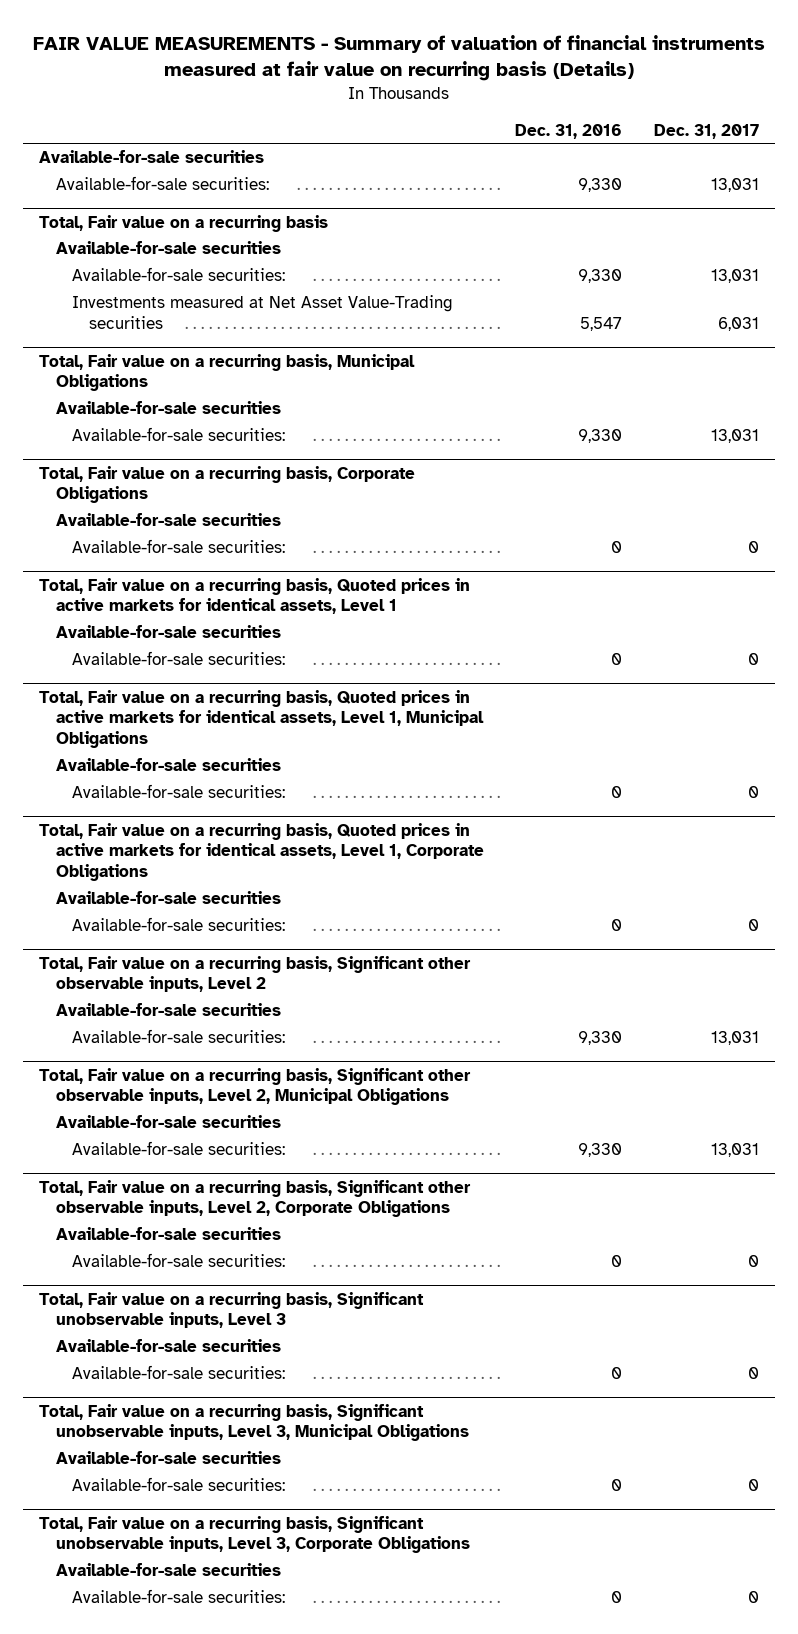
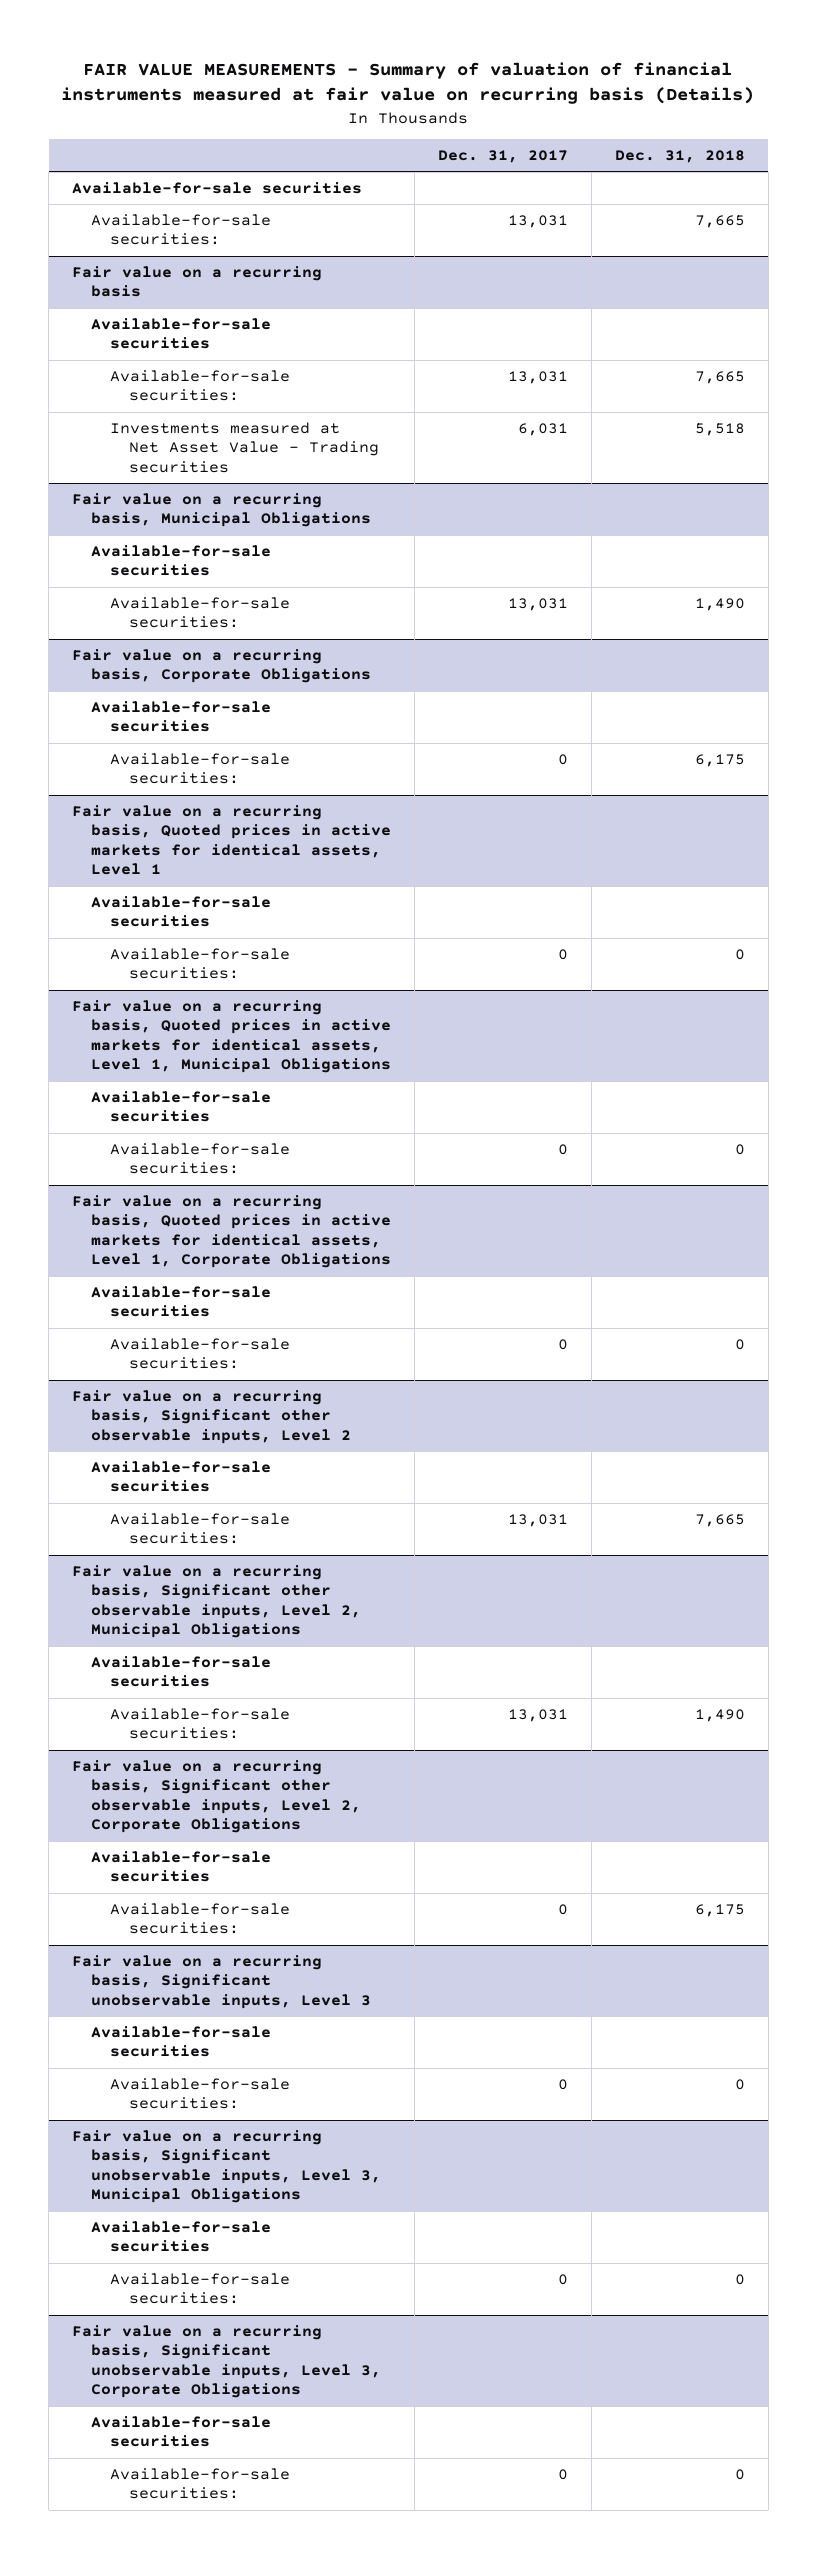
[515,123,623,139] Dec. 31, 2016 -> none
none -> [614,150,745,164] Dec. 31, 2018
[39,214,329,232] Total, Fair value on a recurring basis -> [72,265,323,298] Fair value on a recurring basis
[72,295,454,329] Investments measured at Net Asset Value-Trading securities -> [110,421,380,473] Investments measured at Net Asset Value - Trading securities
[39,353,416,392] Total, Fair value on a recurring basis, Municipal Obligations -> [72,492,372,528] Fair value on a recurring basis, Municipal Obligations
[39,465,416,504] Total, Fair value on a recurring basis, Corporate Obligations -> [72,648,372,684] Fair value on a recurring basis, Corporate Obligations
[39,577,471,615] Total, Fair value on a recurring basis, Quoted prices in active markets for identical assets, Level 1 -> [72,804,392,876] Fair value on a recurring basis, Quoted prices in active markets for identical assets, Level 1
[39,689,484,748] Total, Fair value on a recurring basis, Quoted prices in active markets for identical assets, Level 1, Municipal Obligations -> [72,999,392,1074] Fair value on a recurring basis, Quoted prices in active markets for identical assets, Level 1, Municipal Obligations
[39,822,484,881] Total, Fair value on a recurring basis, Quoted prices in active markets for identical assets, Level 1, Corporate Obligations -> [72,1194,392,1269] Fair value on a recurring basis, Quoted prices in active markets for identical assets, Level 1, Corporate Obligations
[39,955,472,993] Total, Fair value on a recurring basis, Significant other observable inputs, Level 2 -> [72,1389,352,1444] Fair value on a recurring basis, Significant other observable inputs, Level 2
[39,1067,472,1106] Total, Fair value on a recurring basis, Significant other observable inputs, Level 2, Municipal Obligations -> [72,1564,362,1639] Fair value on a recurring basis, Significant other observable inputs, Level 2, Municipal Obligations
[39,1179,472,1218] Total, Fair value on a recurring basis, Significant other observable inputs, Level 2, Corporate Obligations -> [72,1759,362,1834] Fair value on a recurring basis, Significant other observable inputs, Level 2, Corporate Obligations
[39,1291,425,1329] Total, Fair value on a recurring basis, Significant unobservable inputs, Level 3 -> [72,1954,372,2009] Fair value on a recurring basis, Significant unobservable inputs, Level 3
[39,1403,469,1442] Total, Fair value on a recurring basis, Significant unobservable inputs, Level 3, Municipal Obligations -> [72,2129,382,2204] Fair value on a recurring basis, Significant unobservable inputs, Level 3, Municipal Obligations
[39,1515,470,1554] Total, Fair value on a recurring basis, Significant unobservable inputs, Level 3, Corporate Obligations -> [72,2324,382,2399] Fair value on a recurring basis, Significant unobservable inputs, Level 3, Corporate Obligations

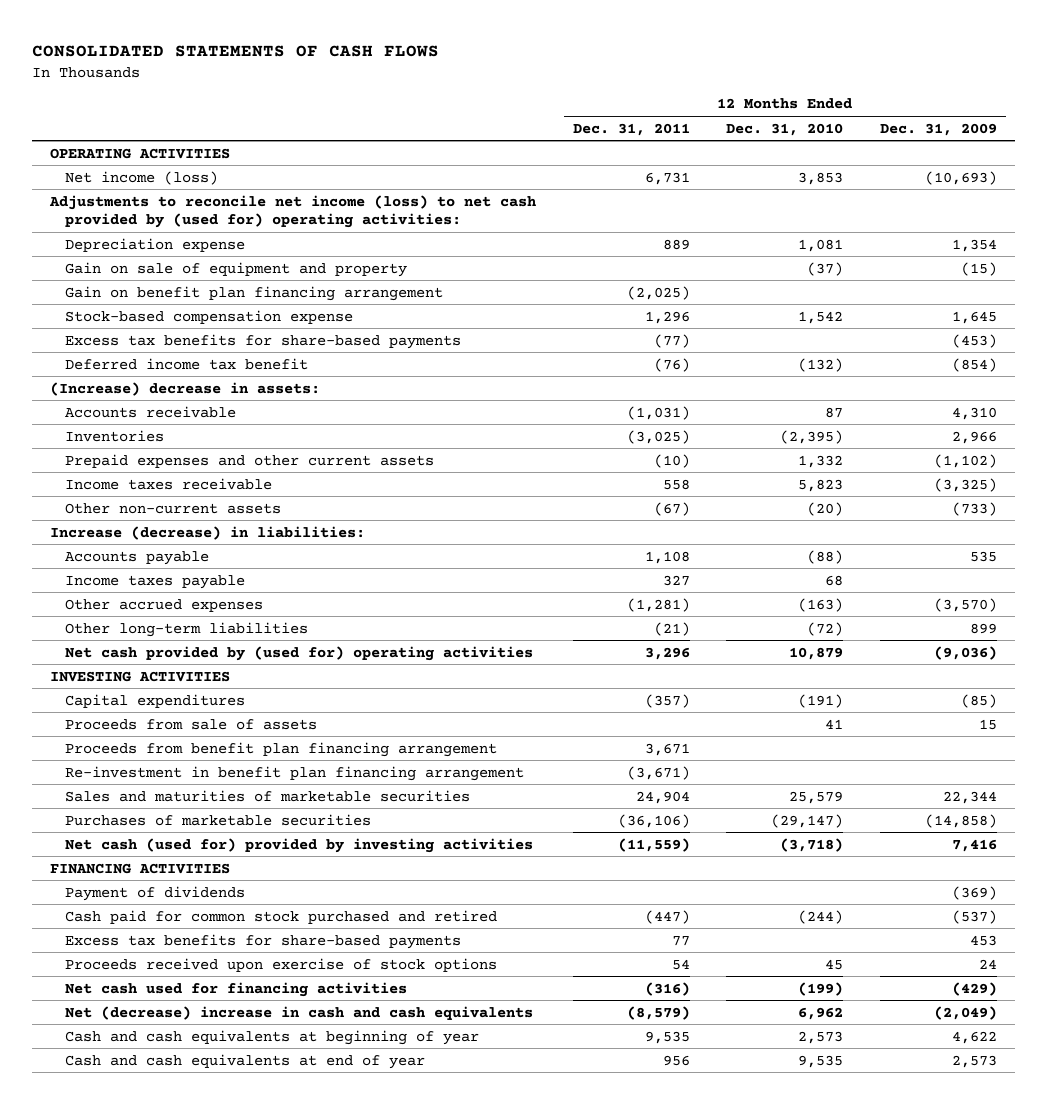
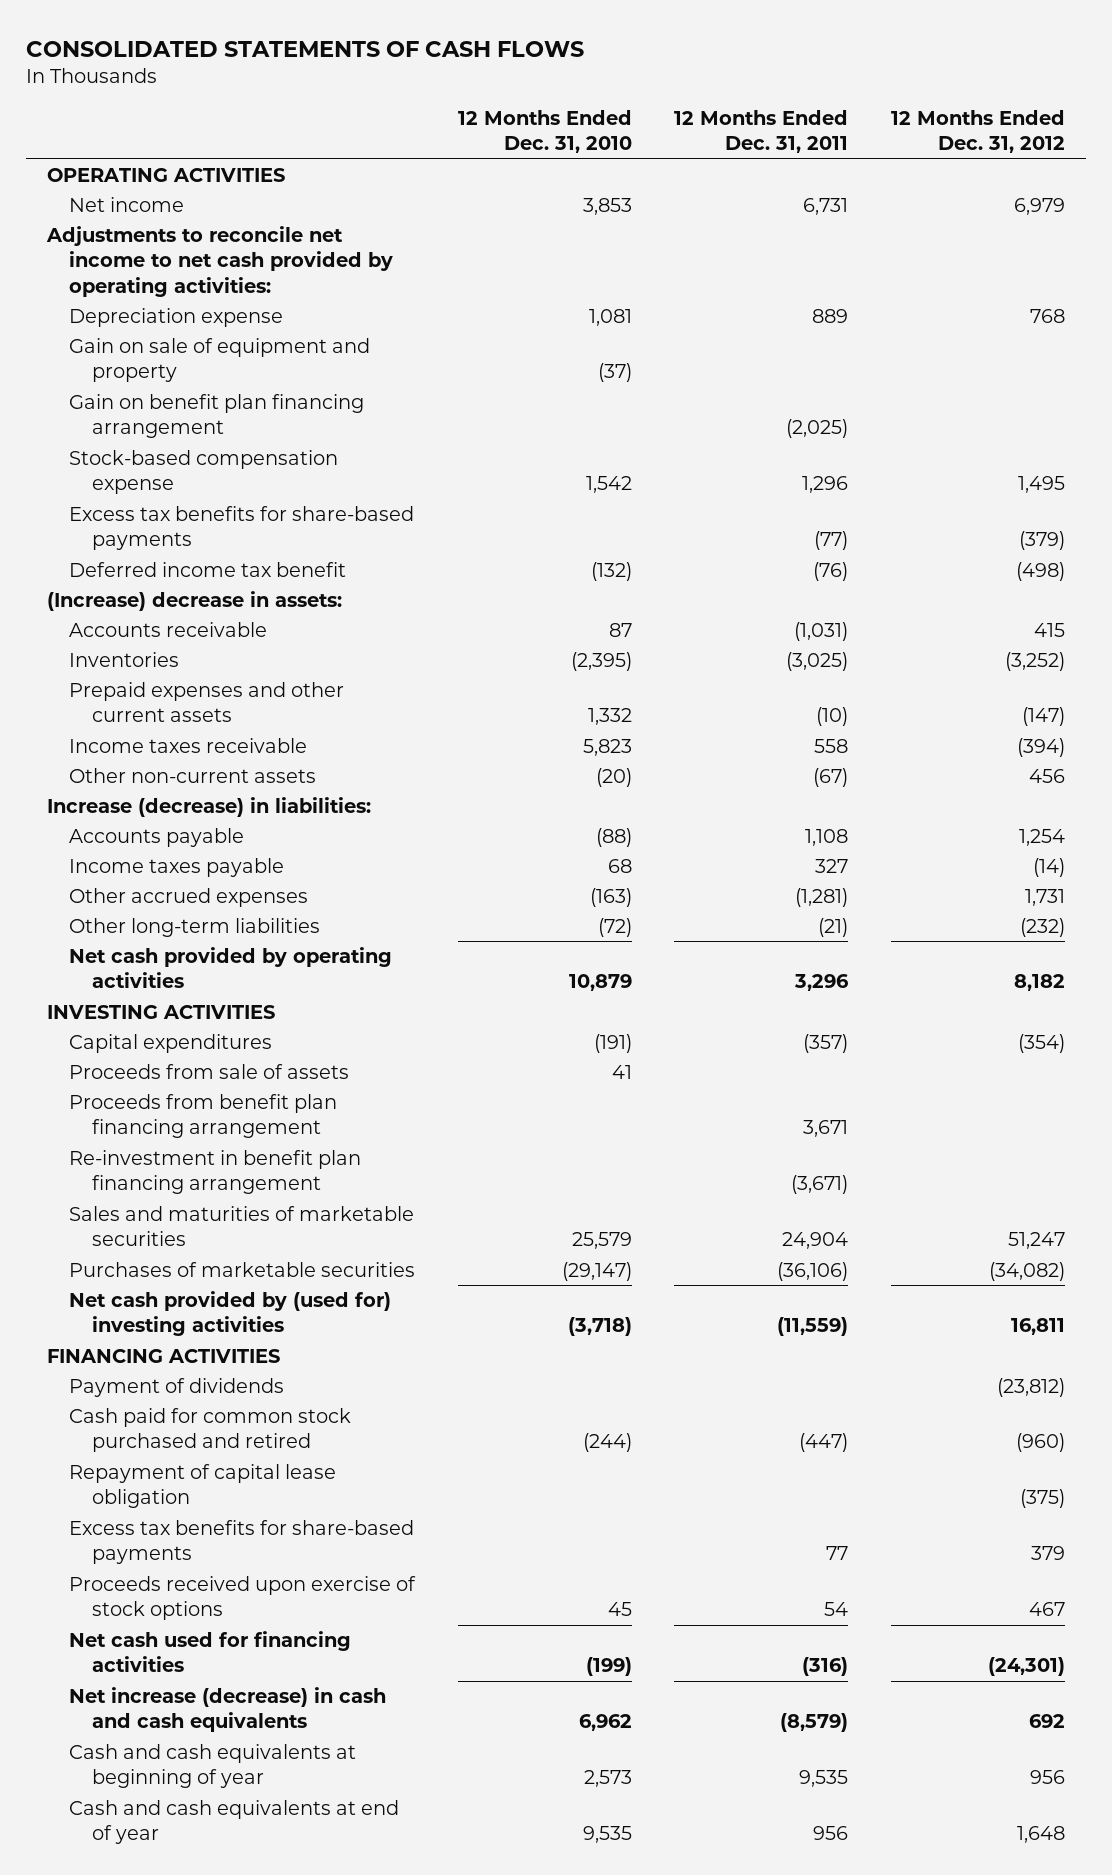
[879,122,997,136] Dec. 31, 2009 -> none
none -> [890,109,1065,154] 12 Months Ended Dec. 31, 2012
[65,170,219,185] Net income (loss) -> [69,197,185,213] Net income
[49,194,537,229] Adjustments to reconcile net income (loss) to net cash provided by (used for) operating activities: -> [46,226,394,297] Adjustments to reconcile net income to net cash provided by operating activities:
[65,645,534,661] Net cash provided by (used for) operating activities -> [69,947,393,989] Net cash provided by operating activities
[65,837,534,853] Net cash (used for) provided by investing activities -> [69,1291,392,1337] Net cash provided by (used for) investing activities
none -> [69,1464,337,1509] Repayment of capital lease obligation
[65,1005,534,1020] Net (decrease) increase in cash and cash equivalents -> [69,1687,387,1733] Net increase (decrease) in cash and cash equivalents

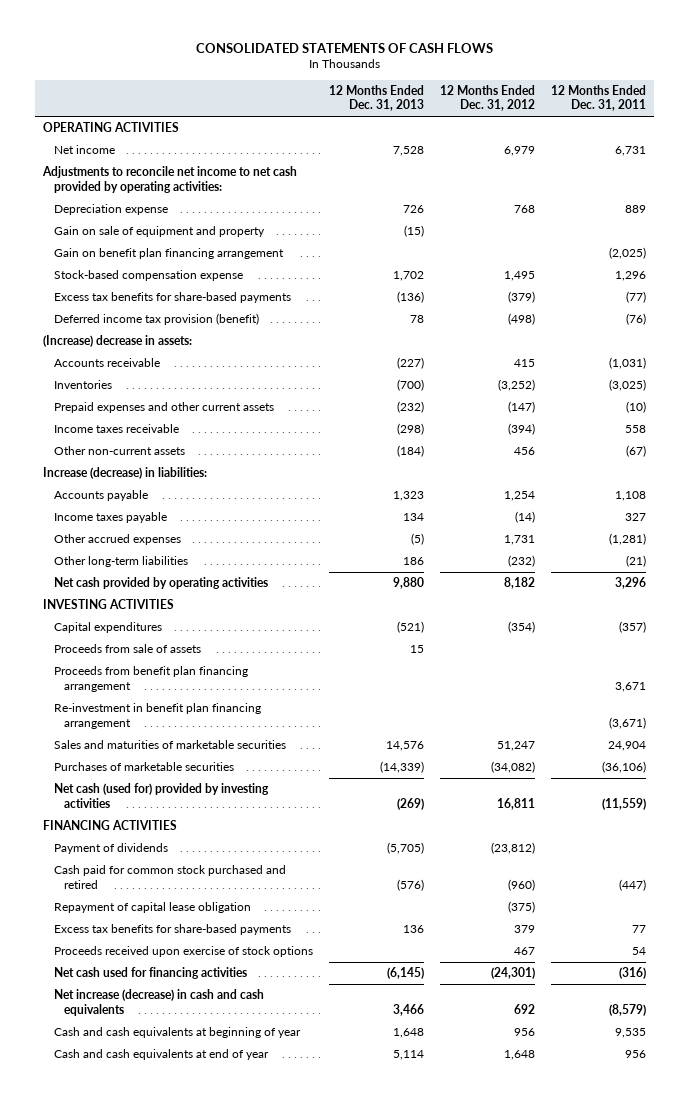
[457,109,632,154] 12 Months Ended Dec. 31, 2010 -> none
none -> [328,84,424,112] 12 Months Ended Dec. 31, 2013
[69,562,347,578] Deferred income tax benefit -> [53,313,259,326] Deferred income tax provision (benefit)
[69,1291,392,1337] Net cash provided by (used for) investing activities -> [53,783,269,808] Net cash (used for) provided by investing activities

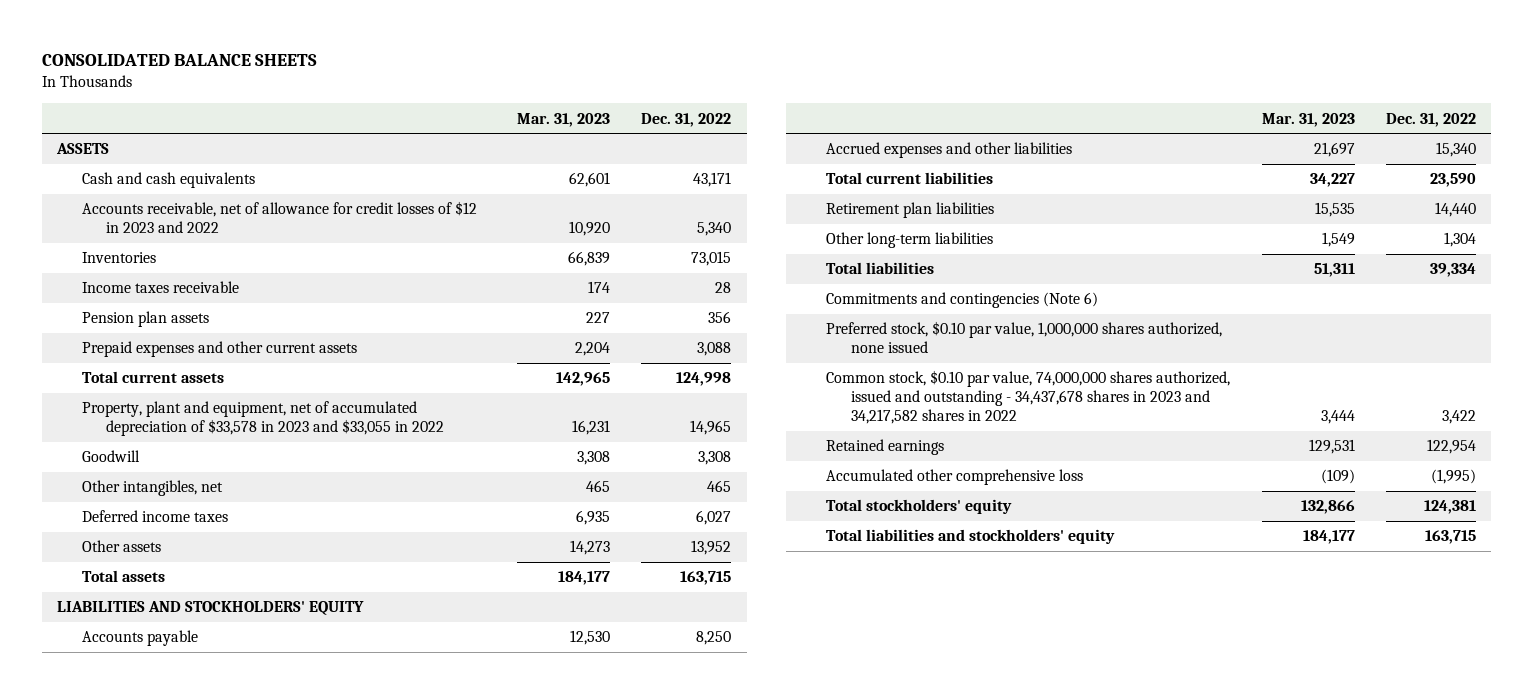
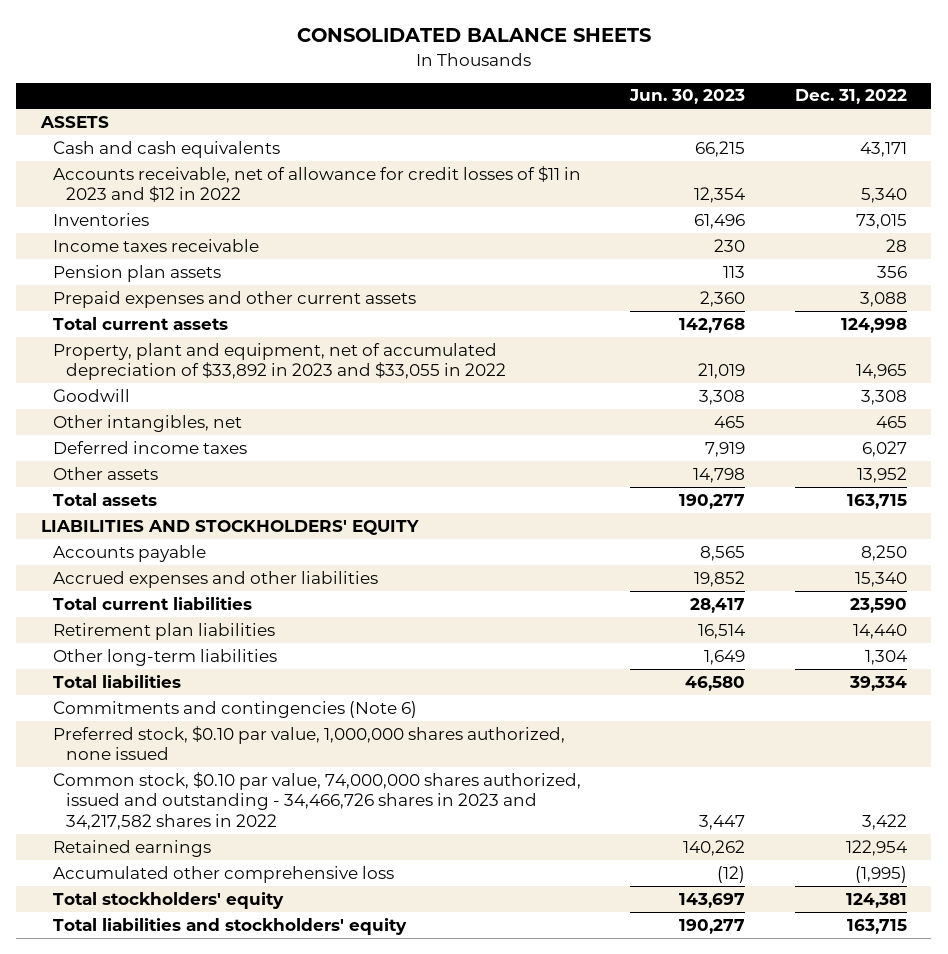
[516,112,610,127] Mar. 31, 2023 -> none
none -> [629,89,746,105] Jun. 30, 2023
[81,201,477,234] Accounts receivable, net of allowance for credit losses of $12 in 2023 and 2022 -> [53,165,582,203] Accounts receivable, net of allowance for credit losses of $11 in 2023 and $12 in 2022
[81,401,445,437] Property, plant and equipment, net of accumulated depreciation of $33,578 in 2023 and $33,055 in 2022 -> [53,342,506,381] Property, plant and equipment, net of accumulated depreciation of $33,892 in 2023 and $33,055 in 2022
[826,370,1231,425] Common stock, $0.10 par value, 74,000,000 shares authorized, issued and outstanding - 34,437,678 shares in 2023 and 34,217,582 shares in 2022 -> [53,771,582,831] Common stock, $0.10 par value, 74,000,000 shares authorized, issued and outstanding - 34,466,726 shares in 2023 and 34,217,582 shares in 2022

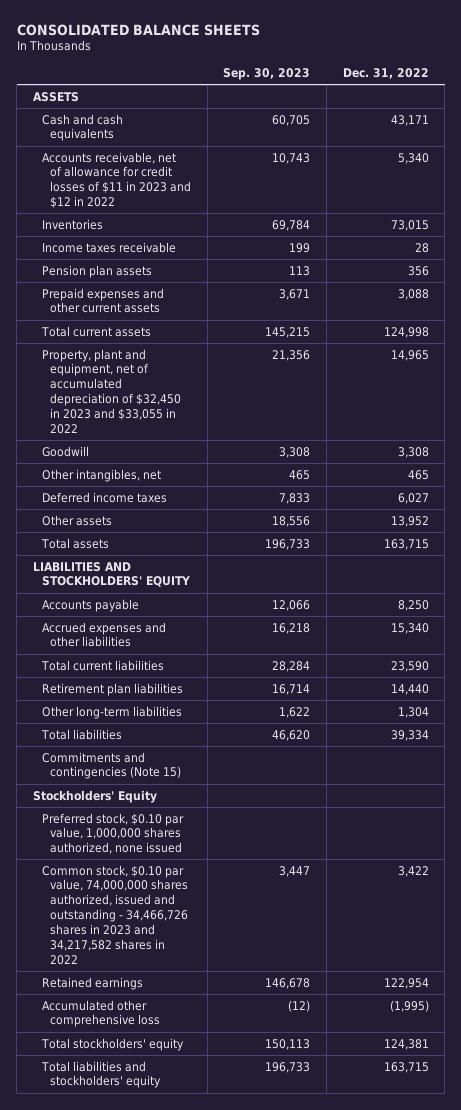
[629,89,746,105] Jun. 30, 2023 -> none
none -> [223,68,311,81] Sep. 30, 2023
[53,342,506,381] Property, plant and equipment, net of accumulated depreciation of $33,892 in 2023 and $33,055 in 2022 -> [41,348,182,434] Property, plant and equipment, net of accumulated depreciation of $32,450 in 2023 and $33,055 in 2022
[53,700,418,718] Commitments and contingencies (Note 6) -> [41,751,182,780] Commitments and contingencies (Note 15)
none -> [32,789,157,803] Stockholders' Equity

